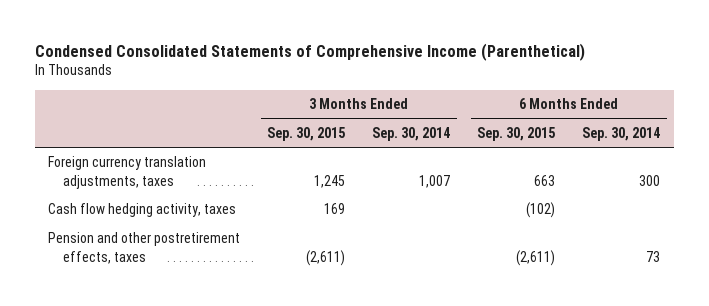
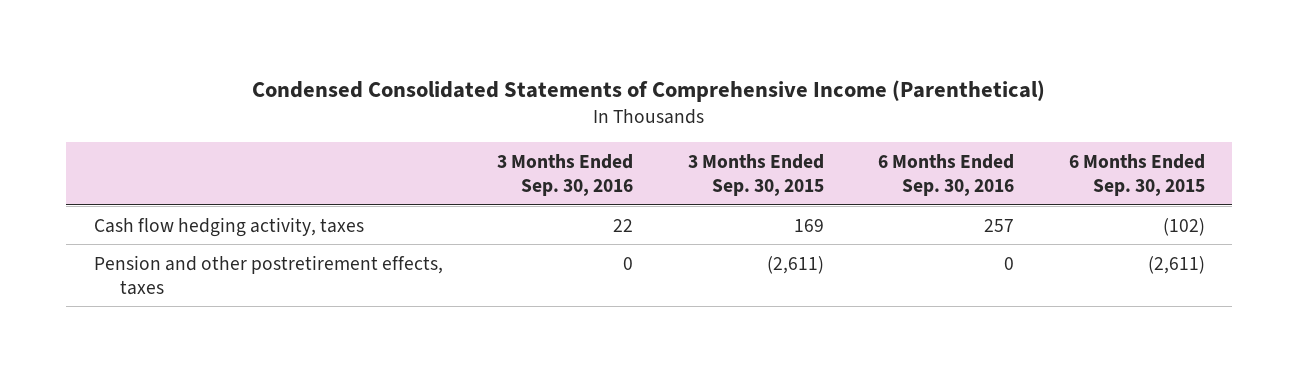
[372,126,451,141] Sep. 30, 2014 -> none
[582,126,661,141] Sep. 30, 2014 -> none
none -> [497,153,634,196] 3 Months Ended Sep. 30, 2016
none -> [878,153,1015,196] 6 Months Ended Sep. 30, 2016
[48,156,207,189] Foreign currency translation adjustments, taxes -> none

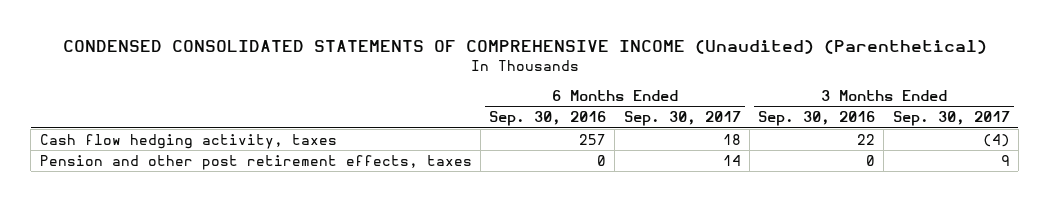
[252,79,1046,102] Condensed Consolidated Statements of Comprehensive Income (Parenthetical) -> [62,40,987,55] CONDENSED CONSOLIDATED STATEMENTS OF COMPREHENSIVE INCOME (Unaudited) (Parenthetical)
[687,153,824,196] 3 Months Ended Sep. 30, 2015 -> none
[1069,153,1206,196] 6 Months Ended Sep. 30, 2015 -> none
none -> [623,111,741,127] Sep. 30, 2017
none -> [892,111,1010,127] Sep. 30, 2017
[93,254,443,295] Pension and other postretirement effects, taxes -> [39,155,472,171] Pension and other post retirement effects, taxes

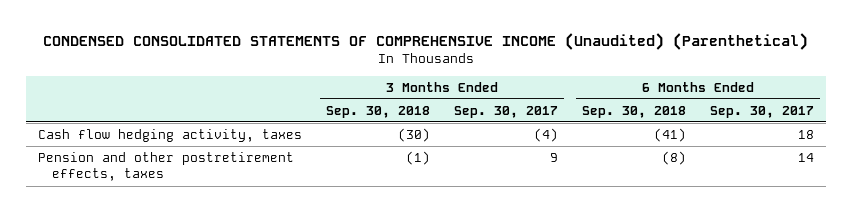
[489,111,607,127] Sep. 30, 2016 -> none
[758,111,876,127] Sep. 30, 2016 -> none
none -> [326,105,431,118] Sep. 30, 2018
none -> [582,105,687,118] Sep. 30, 2018
[39,155,472,171] Pension and other post retirement effects, taxes -> [37,152,294,182] Pension and other postretirement effects, taxes

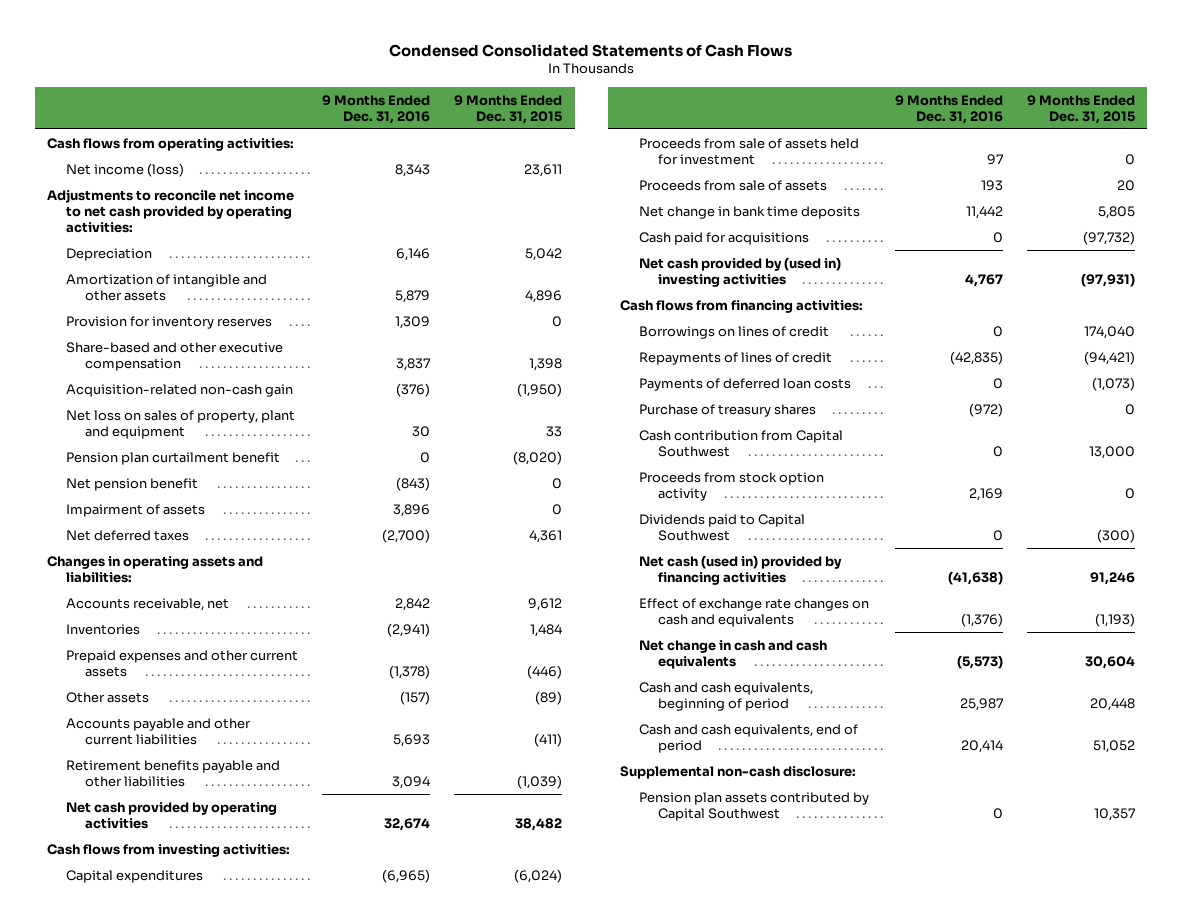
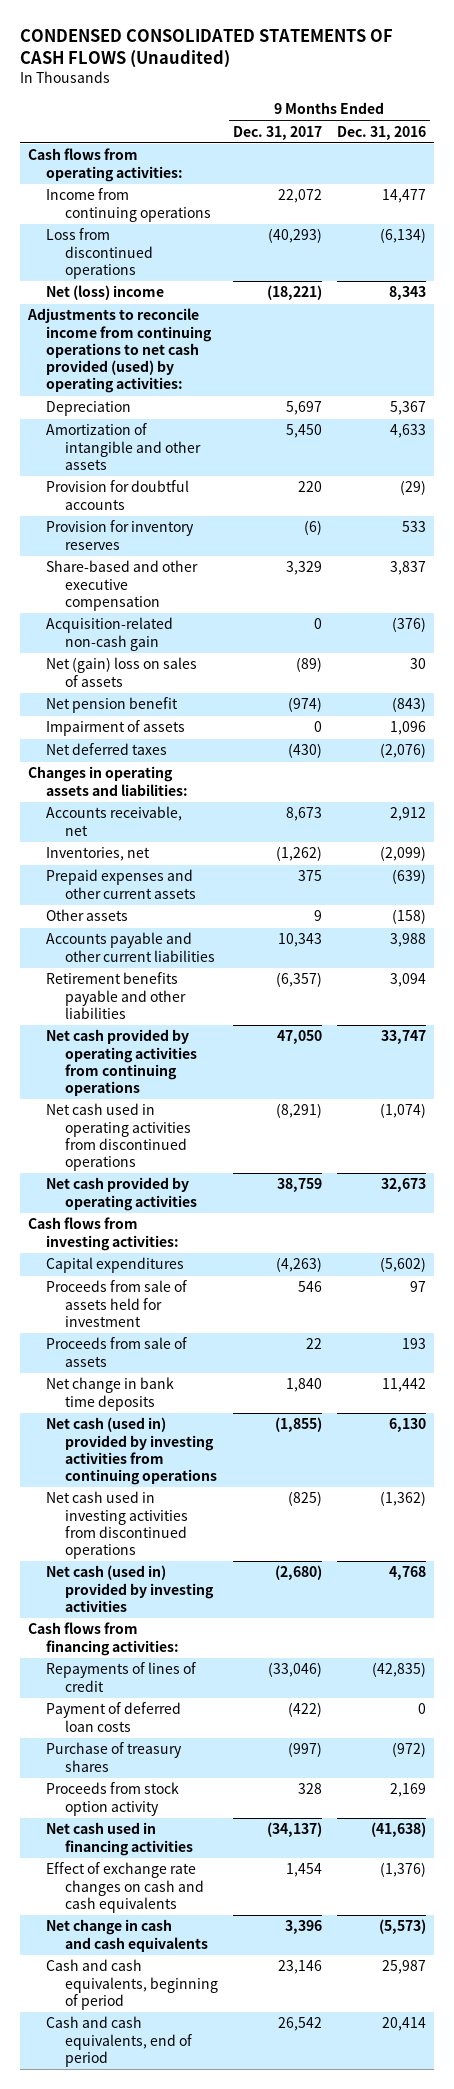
[389,43,793,57] Condensed Consolidated Statements of Cash Flows -> [20,29,394,69] CONDENSED CONSOLIDATED STATEMENTS OF CASH FLOWS (Unaudited)
[454,94,563,124] 9 Months Ended Dec. 31, 2015 -> none
none -> [232,125,322,140] Dec. 31, 2017
none -> [46,188,211,222] Income from continuing operations
none -> [46,228,153,279] Loss from discontinued operations
[66,162,185,177] Net income (loss) -> [46,285,165,301] Net (loss) income
[47,188,295,233] Adjustments to reconcile net income to net cash provided by operating activities: -> [26,308,213,394] Adjustments to reconcile income from continuing operations to net cash provided (used) by operating activities:
[396,247,431,261] 6,146 -> [390,401,427,416] 5,367
[395,289,431,303] 5,879 -> [390,424,427,439] 4,633
none -> [46,480,190,510] Provision for doubtful accounts
[395,315,431,329] 1,309 -> [402,521,427,533] 533
[66,451,281,465] Pension plan curtailment benefit -> none
[66,409,296,439] Net loss on sales of property, plant and equipment -> [46,657,198,687] Net (gain) loss on sales of assets
[393,503,431,517] 3,896 -> [390,721,427,736] 1,096
[382,528,431,543] (2,700) -> [380,743,427,759] (2,076)
[395,597,431,611] 2,842 -> [390,807,427,822] 2,912
[66,623,141,635] Inventories -> [46,847,151,862] Inventories, net
[387,622,431,637] (2,941) -> [380,846,427,862] (2,099)
[389,664,431,679] (1,378) -> [392,869,427,885] (639)
[400,690,431,705] (157) -> [392,909,427,925] (158)
[393,733,431,747] 5,693 -> [390,933,427,948] 3,988
none -> [46,1029,197,1097] Net cash provided by operating activities from continuing operations
none -> [46,1103,191,1172] Net cash used in operating activities from discontinued operations
[384,817,431,831] 32,674 -> [381,1178,427,1193] 32,673
[382,868,431,883] (6,965) -> [380,1257,427,1273] (5,602)
[638,231,809,245] Cash paid for acquisitions -> none
[638,256,841,287] Net cash provided by (used in) investing activities -> [46,1417,217,1486] Net cash (used in) provided by investing activities from continuing operations
[964,273,1003,287] 4,767 -> [389,1418,427,1433] 6,130
none -> [46,1491,188,1560] Net cash used in investing activities from discontinued operations
none -> [46,1565,214,1612] Net cash (used in) provided by investing activities
[638,325,829,339] Borrowings on lines of credit -> none
[638,377,851,391] Payments of deferred loan costs -> [46,1702,182,1732] Payment of deferred loan costs
[638,429,843,457] Cash contribution from Capital Southwest -> none
[638,513,805,541] Dividends paid to Capital Southwest -> none
[638,554,842,585] Net cash (used in) provided by financing activities -> [46,1822,193,1856] Net cash used in financing activities
[638,597,869,627] Effect of exchange rate changes on cash and equivalents -> [46,1862,204,1913] Effect of exchange rate changes on cash and cash equivalents
[619,765,856,779] Supplemental non-cash disclosure: -> none
[638,791,869,821] Pension plan assets contributed by Capital Southwest -> none

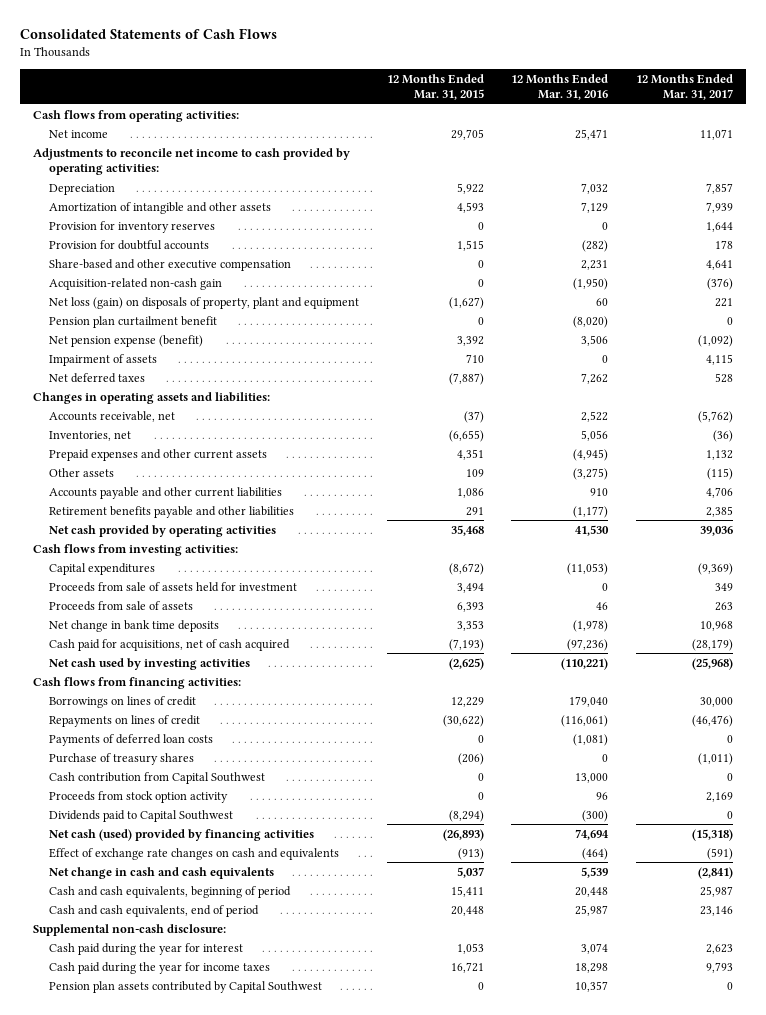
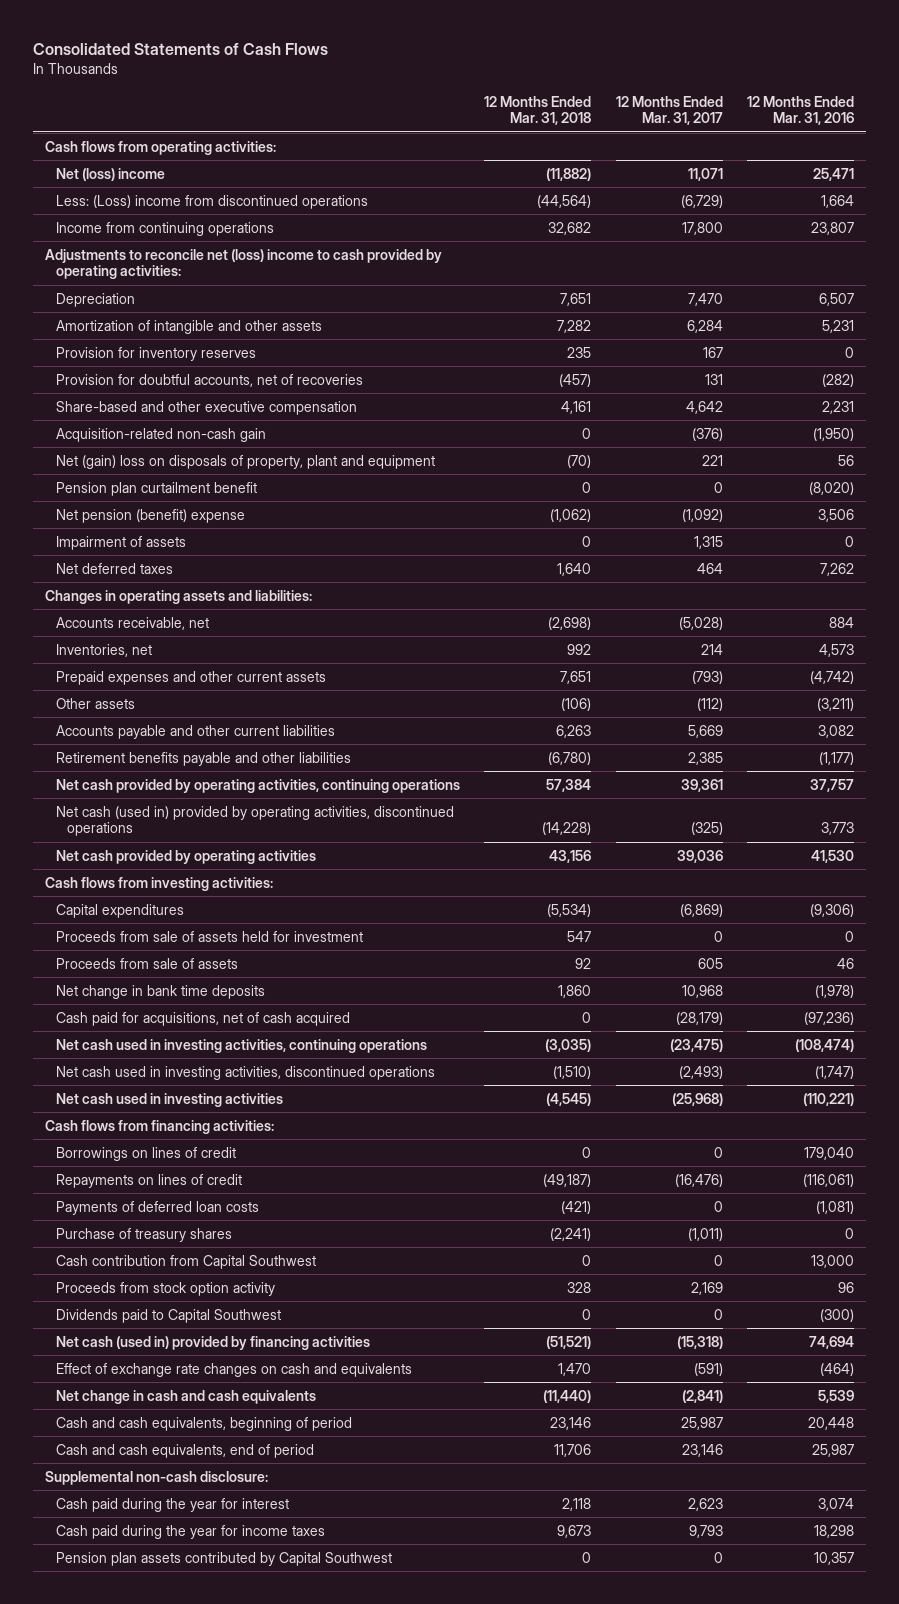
[386,73,484,100] 12 Months Ended Mar. 31, 2015 -> none
none -> [484,95,592,126] 12 Months Ended Mar. 31, 2018
[49,129,109,138] Net income -> [55,167,165,181] Net (loss) income
none -> [55,194,368,209] Less: (Loss) income from discontinued operations
none -> [55,221,274,236] Income from continuing operations
[33,147,351,176] Adjustments to reconcile net income to cash provided by operating activities: -> [45,248,443,280] Adjustments to reconcile net (loss) income to cash provided by operating activities:
[581,182,609,194] 7,032 -> [818,292,854,306] 6,507
[705,182,733,194] 7,857 -> [687,292,723,306] 7,470
[581,201,609,213] 7,129 -> [821,319,854,333] 5,231
[705,201,733,213] 7,939 -> [686,319,723,333] 6,284
[705,221,733,232] 1,644 -> [702,346,723,358] 167
[49,239,210,250] Provision for doubtful accounts -> [55,373,363,387] Provision for doubtful accounts, net of recoveries
[714,239,733,249] 178 -> [704,373,723,385] 131
[705,259,733,270] 4,641 -> [685,400,723,414] 4,642
[49,296,360,309] Net loss (gain) on disposals of property, plant and equipment -> [55,454,435,469] Net (gain) loss on disposals of property, plant and equipment
[596,297,609,306] 60 -> [837,454,854,466] 56
[49,334,204,347] Net pension expense (benefit) -> [55,508,245,523] Net pension (benefit) expense
[705,353,733,365] 4,115 -> [693,535,723,549] 1,315
[714,372,733,383] 528 -> [696,562,723,574] 464
[581,410,609,422] 2,522 -> [828,616,854,628] 884
[697,410,733,423] (5,762) -> [678,616,723,630] (5,028)
[581,429,609,441] 5,056 -> [818,643,854,657] 4,573
[712,429,733,442] (36) -> [700,643,723,655] 214
[573,448,609,461] (4,945) -> [809,670,854,684] (4,742)
[705,449,733,460] 1,132 -> [691,670,723,684] (793)
[573,467,609,480] (3,275) -> [816,697,854,711] (3,211)
[706,467,733,480] (115) -> [696,697,723,711] (112)
[590,487,609,496] 910 -> [817,724,854,738] 3,082
[705,486,733,498] 4,706 -> [687,724,723,738] 5,669
none -> [55,778,460,793] Net cash provided by operating activities, continuing operations
none -> [55,805,454,837] Net cash (used in) provided by operating activities, discontinued operations
[567,562,609,575] (11,053) -> [809,903,854,917] (9,306)
[697,562,733,575] (9,369) -> [679,903,723,917] (6,869)
[714,582,733,591] 349 -> [713,930,723,942] 0
[714,601,733,611] 263 -> [697,957,723,969] 605
[49,657,251,670] Net cash used by investing activities -> [55,1038,427,1053] Net cash used in investing activities, continuing operations
[561,657,609,670] (110,221) -> [794,1038,854,1052] (108,474)
[691,657,733,670] (25,968) -> [669,1038,723,1052] (23,475)
none -> [55,1065,435,1080] Net cash used in investing activities, discontinued operations
none -> [55,1092,283,1107] Net cash used in investing activities
[699,696,733,707] 30,000 -> [713,1146,723,1158] 0
[691,714,733,727] (46,476) -> [674,1173,723,1187] (16,476)
[49,828,315,841] Net cash (used) provided by financing activities -> [55,1335,370,1350] Net cash (used in) provided by financing activities

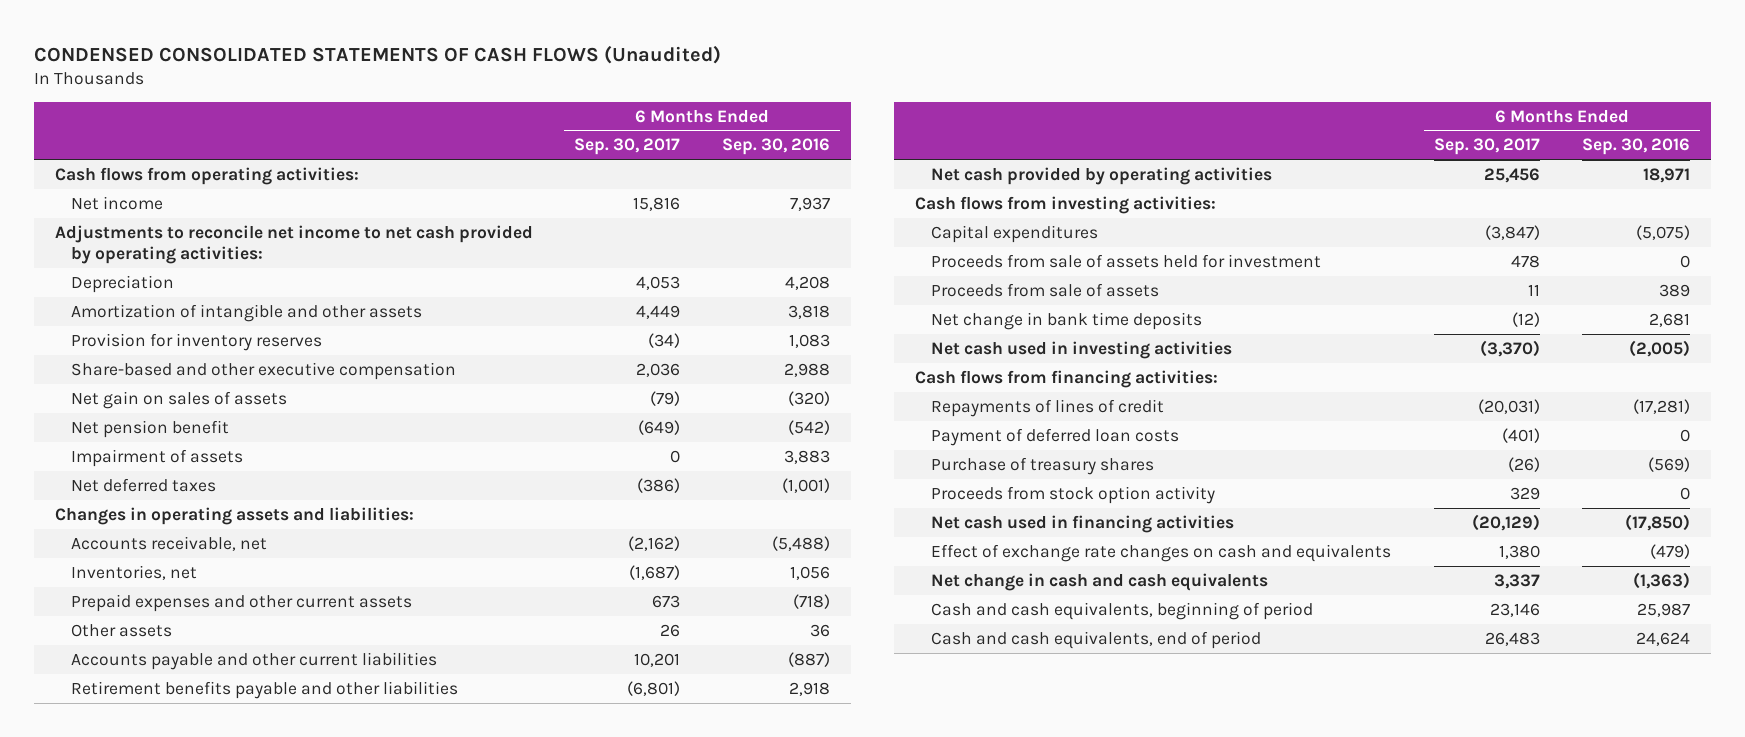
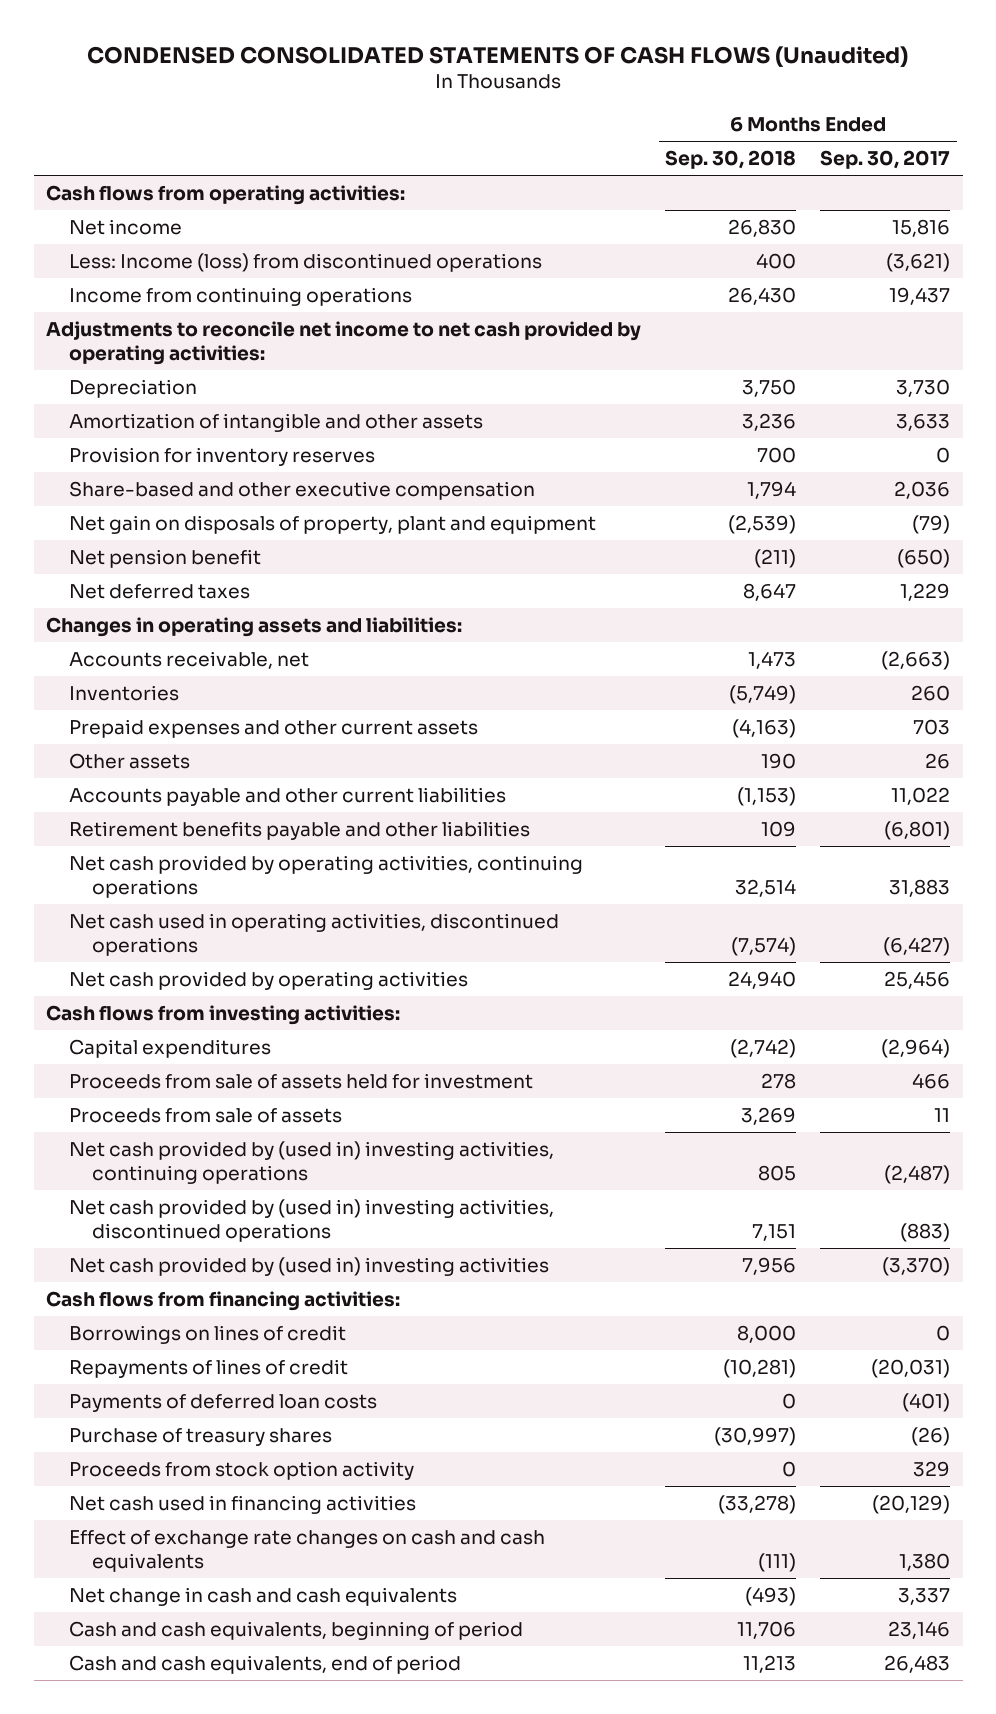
[721,138,830,156] Sep. 30, 2016 -> none
none -> [665,149,797,169] Sep. 30, 2018
none -> [68,252,542,272] Less: Income (loss) from discontinued operations
none -> [68,286,412,306] Income from continuing operations
[636,275,681,290] 4,053 -> [896,378,951,397] 3,730
[636,304,681,319] 4,449 -> [896,413,951,431] 3,633
[648,332,681,348] (34) -> [936,446,951,463] 0
[71,448,244,467] Impairment of assets -> none
[71,390,288,409] Net gain on sales of assets -> [68,514,596,534] Net gain on disposals of property, plant and equipment
[638,419,681,435] (649) -> [897,548,951,568] (650)
[637,477,681,493] (386) -> [900,582,951,601] 1,229
[628,535,681,551] (2,162) -> [881,650,951,670] (2,663)
[71,564,198,580] Inventories, net -> [68,684,179,701] Inventories
[629,564,681,580] (1,687) -> [911,684,951,701] 260
[652,594,681,608] 673 -> [913,718,951,735] 703
[634,652,681,667] 10,201 -> [891,786,951,805] 11,022
none -> [68,854,583,898] Net cash provided by operating activities, continuing operations
none -> [68,912,559,956] Net cash used in operating activities, discontinued operations
[1485,224,1541,240] (3,847) -> [881,1038,951,1058] (2,964)
[1511,254,1541,268] 478 -> [912,1072,951,1089] 466
[931,311,1203,330] Net change in bank time deposits -> none
[931,340,1233,359] Net cash used in investing activities -> [68,1140,554,1184] Net cash provided by (used in) investing activities, continuing operations
[1480,339,1541,357] (3,370) -> [884,1164,951,1184] (2,487)
none -> [68,1198,554,1242] Net cash provided by (used in) investing activities, discontinued operations
none -> [68,1256,549,1276] Net cash provided by (used in) investing activities
none -> [68,1324,346,1344] Borrowings on lines of credit
[931,427,1180,446] Payment of deferred loan costs -> [68,1393,377,1412] Payments of deferred loan costs
[931,543,1392,562] Effect of exchange rate changes on cash and equivalents -> [68,1529,545,1572] Effect of exchange rate changes on cash and cash equivalents

